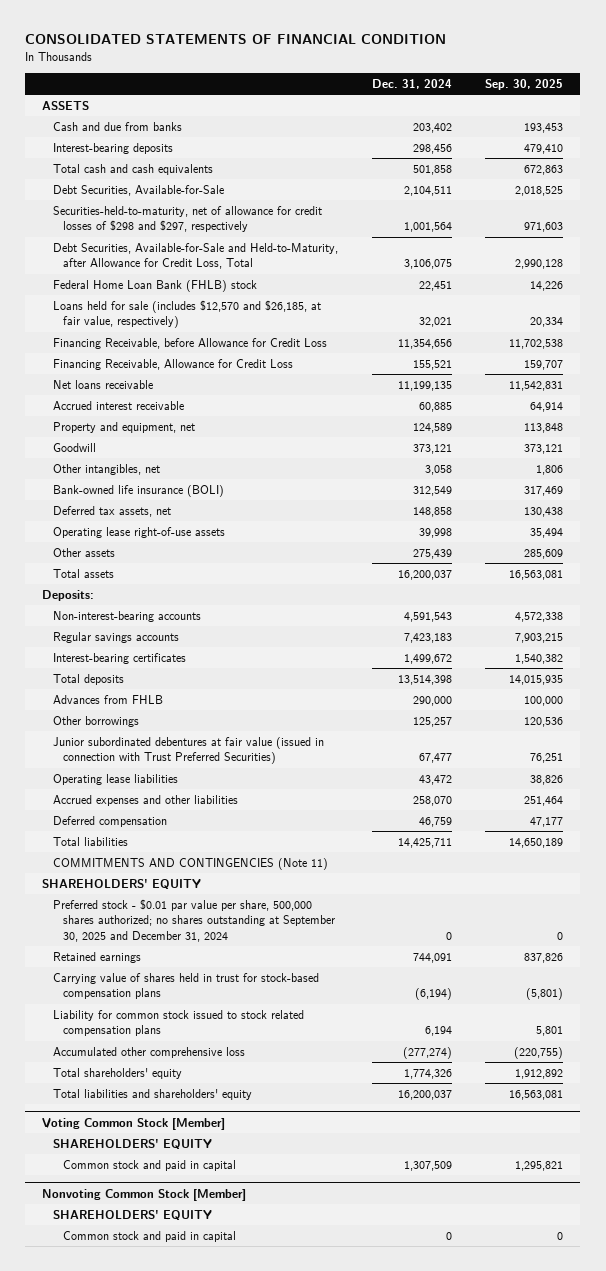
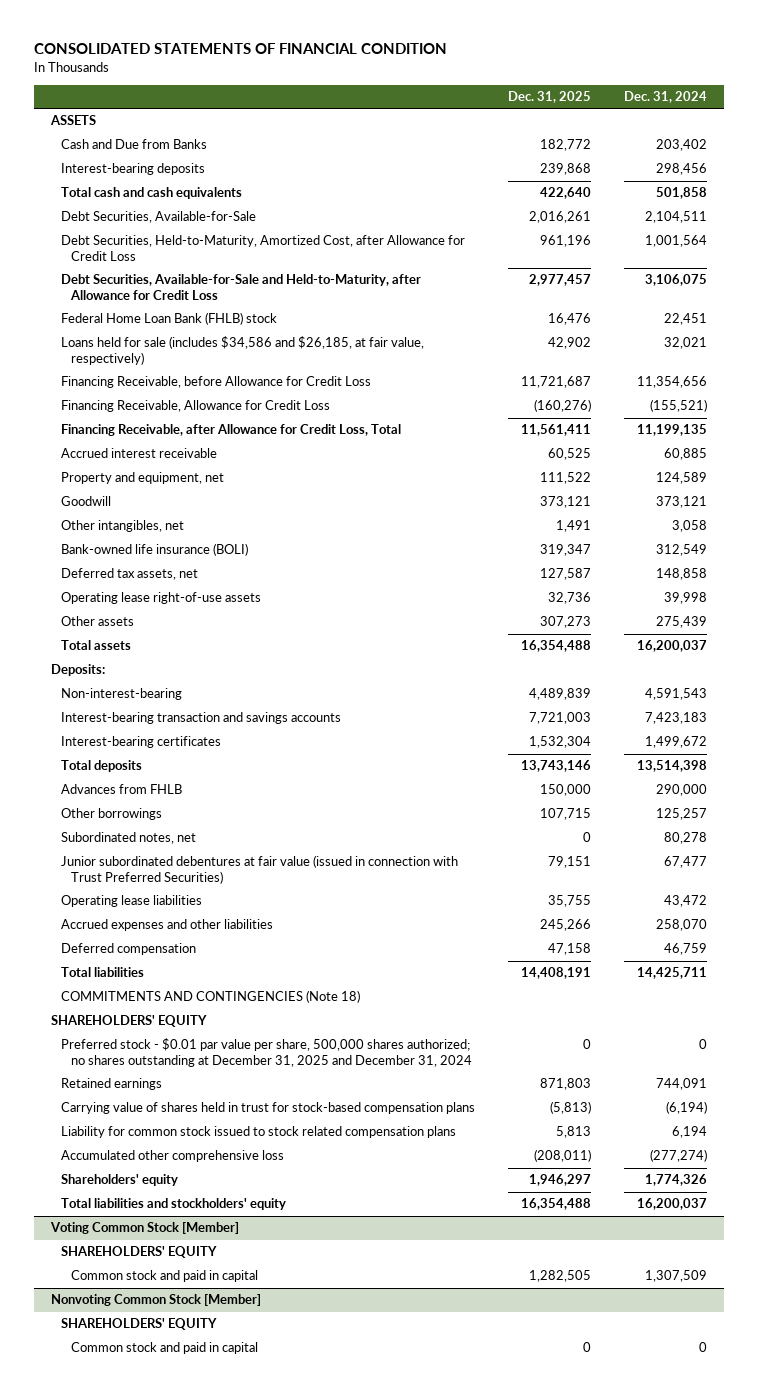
[485,78,564,90] Sep. 30, 2025 -> none
none -> [508,91,592,104] Dec. 31, 2025
[52,121,182,131] Cash and due from banks -> [60,139,207,150] Cash and Due from Banks
[52,205,322,233] Securities-held-to-maturity, net of allowance for credit losses of $298 and $297, respectively -> [60,235,465,261] Debt Securities, Held-to-Maturity, Amortized Cost, after Allowance for Credit Loss
[52,242,338,270] Debt Securities, Available-for-Sale and Held-to-Maturity, after Allowance for Credit Loss, Total -> [60,274,421,300] Debt Securities, Available-for-Sale and Held-to-Maturity, after Allowance for Credit Loss
[52,299,321,329] Loans held for sale (includes $12,570 and $26,185, at fair value, respectively) -> [60,336,424,365] Loans held for sale (includes $34,586 and $26,185, at fair value, respectively)
[412,359,452,370] 155,521 -> [650,399,708,413] (155,521)
[52,379,153,389] Net loans receivable -> [60,424,401,437] Financing Receivable, after Allowance for Credit Loss, Total
[52,610,201,622] Non-interest-bearing accounts -> [60,688,182,701] Non-interest-bearing
[52,631,179,643] Regular savings accounts -> [60,712,341,725] Interest-bearing transaction and savings accounts
none -> [60,832,196,845] Subordinated notes, net
[52,857,328,870] COMMITMENTS AND CONTINGENCIES (Note 11) -> [60,990,360,1004] COMMITMENTS AND CONTINGENCIES (Note 18)
[52,898,336,942] Preferred stock - $0.01 par value per share, 500,000 shares authorized; no shares outstanding at September 30, 2025 and December 31, 2024 -> [60,1038,473,1067] Preferred stock - $0.01 par value per share, 500,000 shares authorized; no shares outstanding at December 31, 2025 and December 31, 2024
[52,1067,182,1079] Total shareholders' equity -> [60,1174,178,1187] Shareholders' equity
[52,1088,252,1100] Total liabilities and shareholders' equity -> [60,1198,286,1211] Total liabilities and stockholders' equity

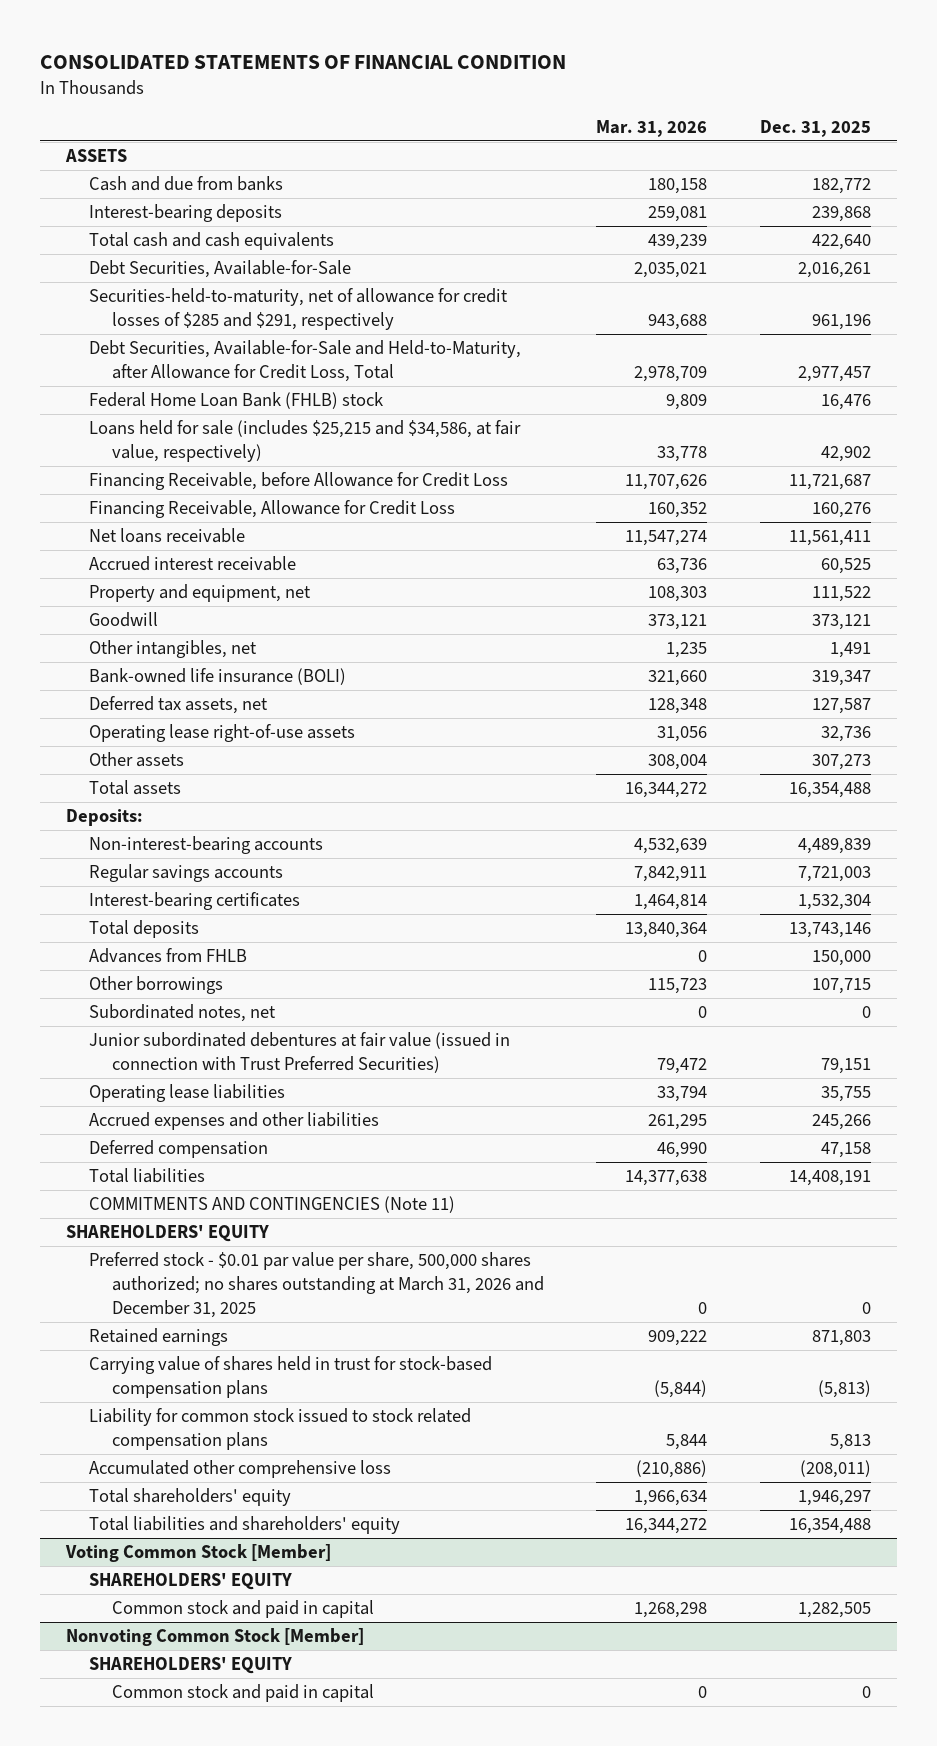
[624,91,708,104] Dec. 31, 2024 -> none
none -> [596,119,708,137] Mar. 31, 2026
[60,139,207,150] Cash and Due from Banks -> [88,176,283,192] Cash and due from banks
[60,235,465,261] Debt Securities, Held-to-Maturity, Amortized Cost, after Allowance for Credit Loss -> [88,288,508,331] Securities-held-to-maturity, net of allowance for credit losses of $285 and $291, respectively
[60,274,421,300] Debt Securities, Available-for-Sale and Held-to-Maturity, after Allowance for Credit Loss -> [88,340,521,383] Debt Securities, Available-for-Sale and Held-to-Maturity, after Allowance for Credit Loss, Total
[60,336,424,365] Loans held for sale (includes $34,586 and $26,185, at fair value, respectively) -> [88,420,521,463] Loans held for sale (includes $25,215 and $34,586, at fair value, respectively)
[534,399,592,413] (160,276) -> [811,502,871,519] 160,276
[60,424,401,437] Financing Receivable, after Allowance for Credit Loss, Total -> [88,528,245,544] Net loans receivable
[60,688,182,701] Non-interest-bearing -> [88,836,323,855] Non-interest-bearing accounts
[60,712,341,725] Interest-bearing transaction and savings accounts -> [88,864,283,883] Regular savings accounts
[60,990,360,1004] COMMITMENTS AND CONTINGENCIES (Note 18) -> [88,1196,455,1214] COMMITMENTS AND CONTINGENCIES (Note 11)
[60,1038,473,1067] Preferred stock - $0.01 par value per share, 500,000 shares authorized; no shares outstanding at December 31, 2025 and December 31, 2024 -> [88,1252,544,1318] Preferred stock - $0.01 par value per share, 500,000 shares authorized; no shares outstanding at March 31, 2026 and December 31, 2025
[60,1174,178,1187] Shareholders' equity -> [88,1488,291,1507] Total shareholders' equity
[60,1198,286,1211] Total liabilities and stockholders' equity -> [88,1516,400,1535] Total liabilities and shareholders' equity

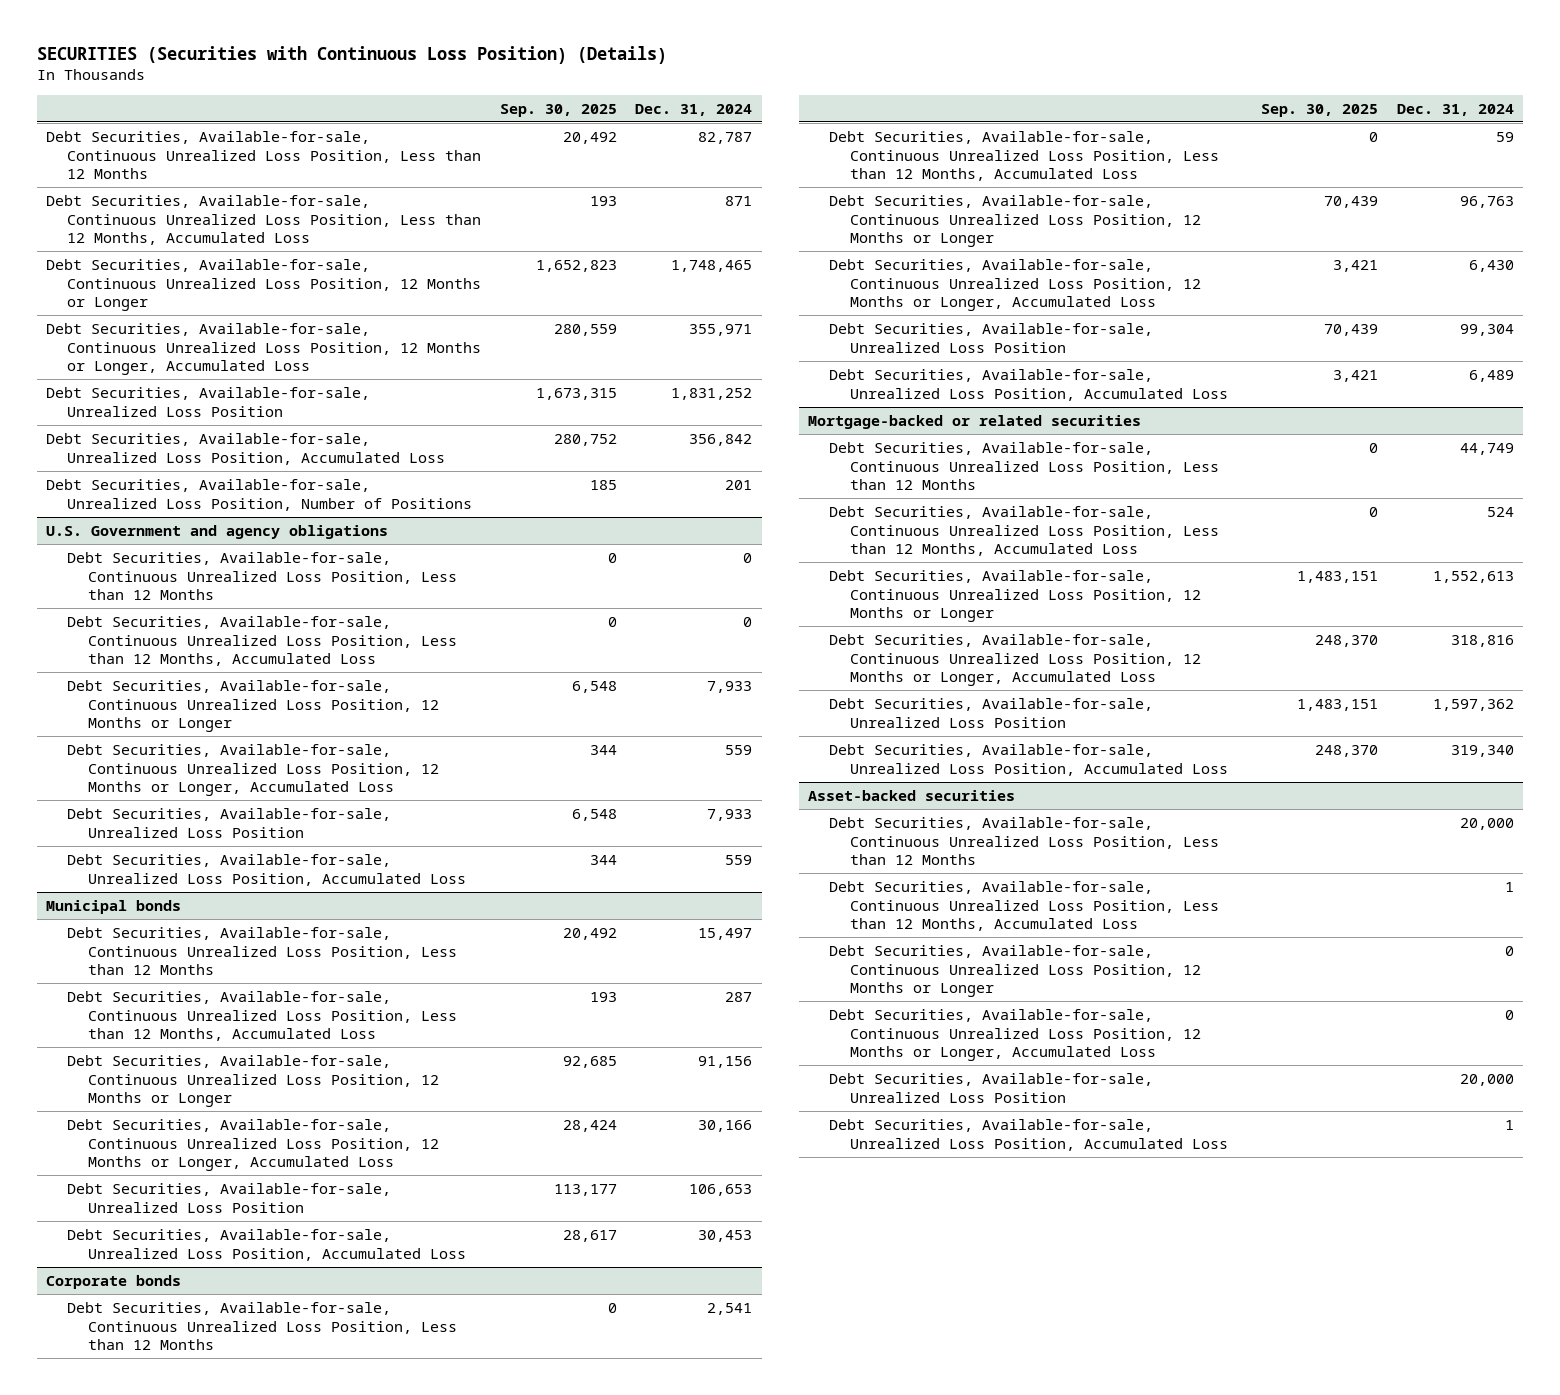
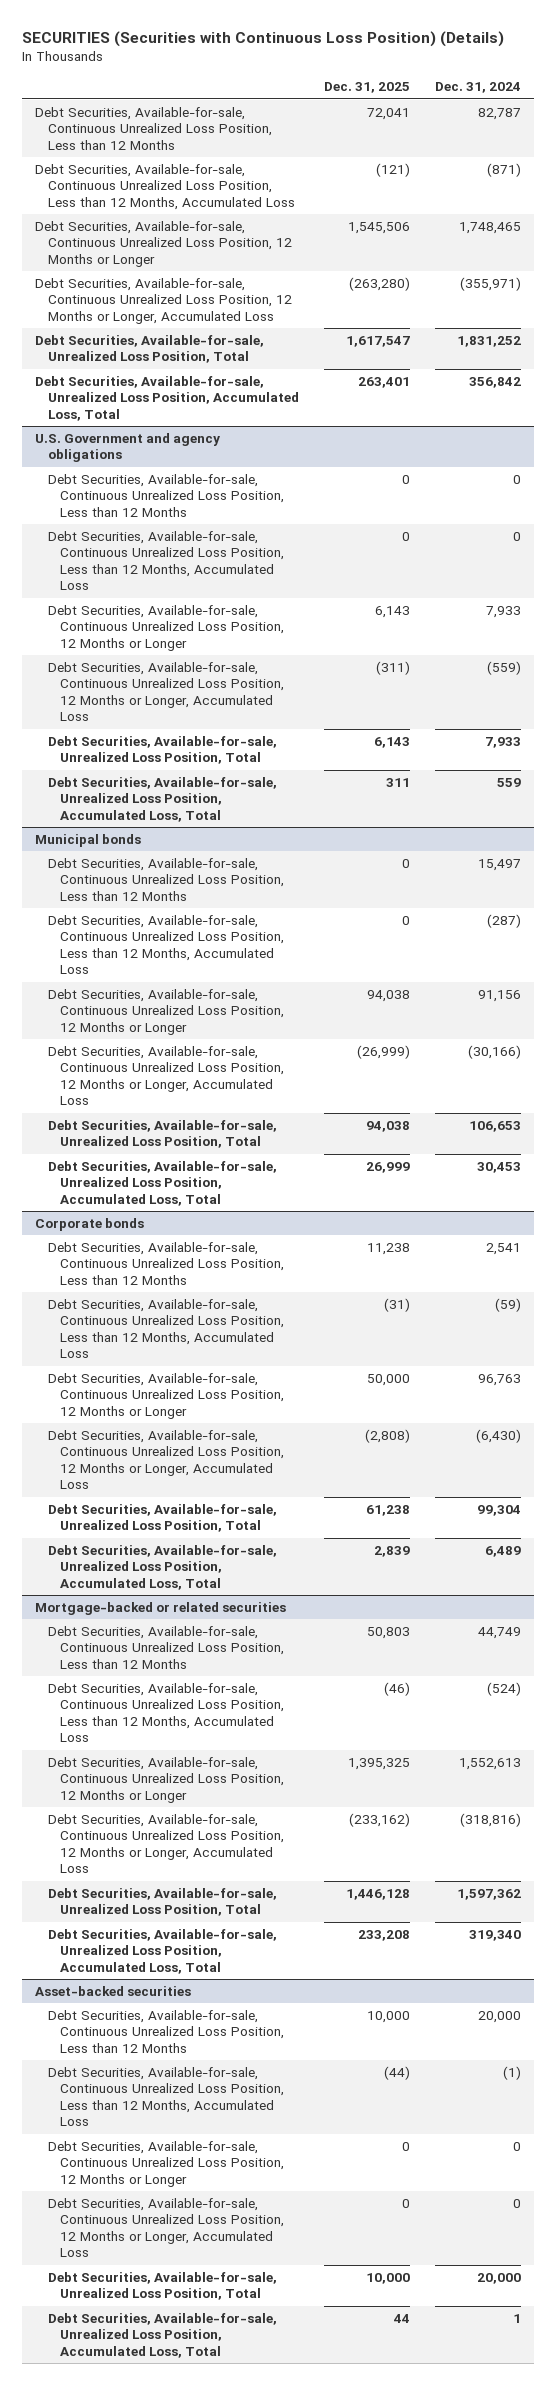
[499,103,617,117] Sep. 30, 2025 -> none
none -> [323,82,410,94] Dec. 31, 2025
[725,195,753,206] 871 -> [486,162,521,177] (871)
[46,478,473,511] Debt Securities, Available-for-sale, Unrealized Loss Position, Number of Positions -> none
[689,323,753,336] 355,971 -> [459,276,521,291] (355,971)
[46,386,371,417] Debt Securities, Available-for-sale, Unrealized Loss Position -> [35,334,265,364] Debt Securities, Available-for-sale, Unrealized Loss Position, Total
[46,432,446,465] Debt Securities, Available-for-sale, Unrealized Loss Position, Accumulated Loss -> [35,375,299,421] Debt Securities, Available-for-sale, Unrealized Loss Position, Accumulated Loss, Total
[725,744,753,755] 559 -> [486,660,521,675] (559)
[67,807,392,838] Debt Securities, Available-for-sale, Unrealized Loss Position -> [47,735,277,765] Debt Securities, Available-for-sale, Unrealized Loss Position, Total
[67,853,467,886] Debt Securities, Available-for-sale, Unrealized Loss Position, Accumulated Loss -> [47,776,277,822] Debt Securities, Available-for-sale, Unrealized Loss Position, Accumulated Loss, Total
[725,991,753,1002] 287 -> [486,913,521,928] (287)
[698,1119,753,1132] 30,166 -> [467,1044,521,1059] (30,166)
[67,1182,392,1213] Debt Securities, Available-for-sale, Unrealized Loss Position -> [47,1119,277,1149] Debt Securities, Available-for-sale, Unrealized Loss Position, Total
[67,1228,467,1261] Debt Securities, Available-for-sale, Unrealized Loss Position, Accumulated Loss -> [47,1160,277,1206] Debt Securities, Available-for-sale, Unrealized Loss Position, Accumulated Loss, Total
[1495,131,1514,142] 59 -> [494,1297,521,1312] (59)
[1468,259,1514,272] 6,430 -> [475,1428,521,1443] (6,430)
[828,322,1153,353] Debt Securities, Available-for-sale, Unrealized Loss Position -> [47,1503,277,1533] Debt Securities, Available-for-sale, Unrealized Loss Position, Total
[828,368,1228,401] Debt Securities, Available-for-sale, Unrealized Loss Position, Accumulated Loss -> [47,1544,277,1590] Debt Securities, Available-for-sale, Unrealized Loss Position, Accumulated Loss, Total
[1486,506,1514,517] 524 -> [486,1681,521,1696] (524)
[1450,634,1514,647] 318,816 -> [459,1812,521,1827] (318,816)
[828,697,1153,728] Debt Securities, Available-for-sale, Unrealized Loss Position -> [47,1887,277,1917] Debt Securities, Available-for-sale, Unrealized Loss Position, Total
[828,743,1228,776] Debt Securities, Available-for-sale, Unrealized Loss Position, Accumulated Loss -> [47,1928,277,1974] Debt Securities, Available-for-sale, Unrealized Loss Position, Accumulated Loss, Total
[1504,881,1514,892] 1 -> [502,2065,521,2080] (1)
[828,1072,1153,1103] Debt Securities, Available-for-sale, Unrealized Loss Position -> [47,2271,277,2301] Debt Securities, Available-for-sale, Unrealized Loss Position, Total
[828,1118,1228,1151] Debt Securities, Available-for-sale, Unrealized Loss Position, Accumulated Loss -> [47,2312,277,2358] Debt Securities, Available-for-sale, Unrealized Loss Position, Accumulated Loss, Total

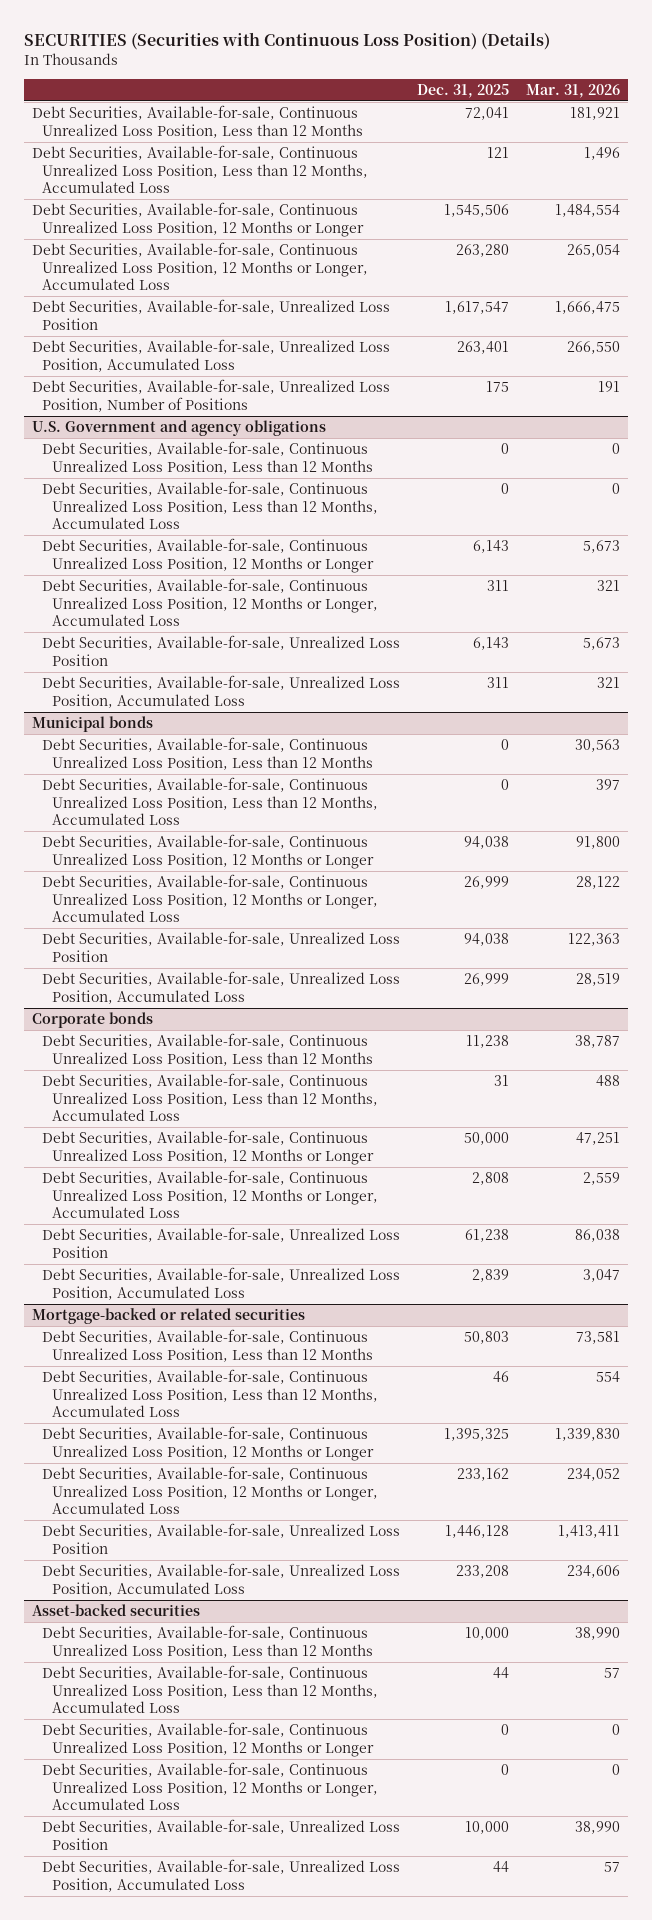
[434,82,521,94] Dec. 31, 2024 -> none
none -> [525,83,620,98] Mar. 31, 2026
[375,162,410,177] (121) -> [486,147,509,159] 121
[348,276,410,291] (263,280) -> [455,244,509,258] 263,280
[35,334,265,364] Debt Securities, Available-for-sale, Unrealized Loss Position, Total -> [32,299,391,330] Debt Securities, Available-for-sale, Unrealized Loss Position
[35,375,299,421] Debt Securities, Available-for-sale, Unrealized Loss Position, Accumulated Loss, Total -> [32,339,391,372] Debt Securities, Available-for-sale, Unrealized Loss Position, Accumulated Loss
none -> [32,379,391,412] Debt Securities, Available-for-sale, Unrealized Loss Position, Number of Positions
[375,660,410,675] (311) -> [486,580,509,592] 311
[47,735,277,765] Debt Securities, Available-for-sale, Unrealized Loss Position, Total -> [42,635,401,666] Debt Securities, Available-for-sale, Unrealized Loss Position
[47,776,277,822] Debt Securities, Available-for-sale, Unrealized Loss Position, Accumulated Loss, Total -> [42,675,401,708] Debt Securities, Available-for-sale, Unrealized Loss Position, Accumulated Loss
[356,1044,410,1059] (26,999) -> [463,876,509,890] 26,999
[47,1119,277,1149] Debt Securities, Available-for-sale, Unrealized Loss Position, Total -> [42,931,401,962] Debt Securities, Available-for-sale, Unrealized Loss Position
[47,1160,277,1206] Debt Securities, Available-for-sale, Unrealized Loss Position, Accumulated Loss, Total -> [42,971,401,1004] Debt Securities, Available-for-sale, Unrealized Loss Position, Accumulated Loss
[383,1297,410,1312] (31) -> [493,1075,509,1087] 31
[364,1428,410,1443] (2,808) -> [471,1172,509,1186] 2,808
[47,1503,277,1533] Debt Securities, Available-for-sale, Unrealized Loss Position, Total -> [42,1227,401,1258] Debt Securities, Available-for-sale, Unrealized Loss Position
[47,1544,277,1590] Debt Securities, Available-for-sale, Unrealized Loss Position, Accumulated Loss, Total -> [42,1267,401,1300] Debt Securities, Available-for-sale, Unrealized Loss Position, Accumulated Loss
[383,1681,410,1696] (46) -> [492,1371,509,1383] 46
[348,1812,410,1827] (233,162) -> [456,1468,509,1482] 233,162
[47,1887,277,1917] Debt Securities, Available-for-sale, Unrealized Loss Position, Total -> [42,1523,401,1554] Debt Securities, Available-for-sale, Unrealized Loss Position
[47,1928,277,1974] Debt Securities, Available-for-sale, Unrealized Loss Position, Accumulated Loss, Total -> [42,1563,401,1596] Debt Securities, Available-for-sale, Unrealized Loss Position, Accumulated Loss
[383,2065,410,2080] (44) -> [492,1667,509,1679] 44
[47,2271,277,2301] Debt Securities, Available-for-sale, Unrealized Loss Position, Total -> [42,1819,401,1850] Debt Securities, Available-for-sale, Unrealized Loss Position
[47,2312,277,2358] Debt Securities, Available-for-sale, Unrealized Loss Position, Accumulated Loss, Total -> [42,1859,401,1892] Debt Securities, Available-for-sale, Unrealized Loss Position, Accumulated Loss

